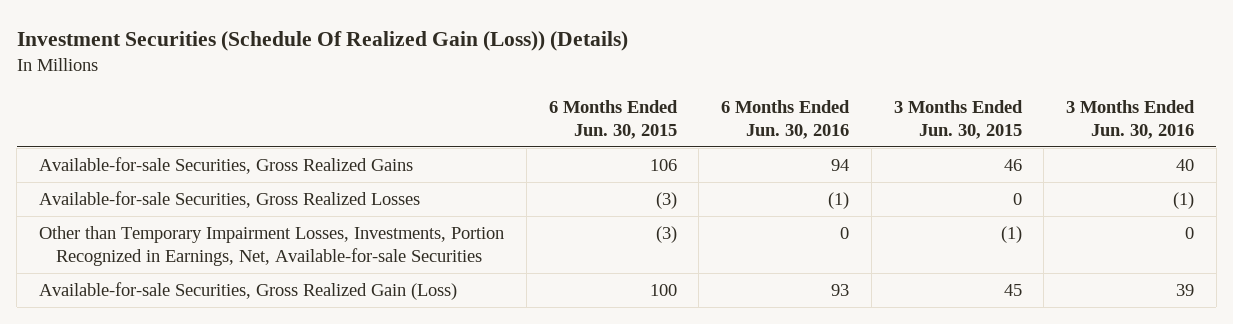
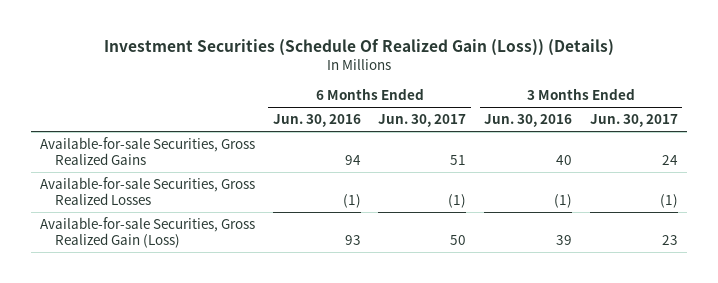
[548,99,678,140] 6 Months Ended Jun. 30, 2015 -> none
[893,99,1023,140] 3 Months Ended Jun. 30, 2015 -> none
none -> [378,113,467,127] Jun. 30, 2017
none -> [589,113,678,127] Jun. 30, 2017
[39,226,505,267] Other than Temporary Impairment Losses, Investments, Portion Recognized in Earnings, Net, Available-for-sale Securities -> none

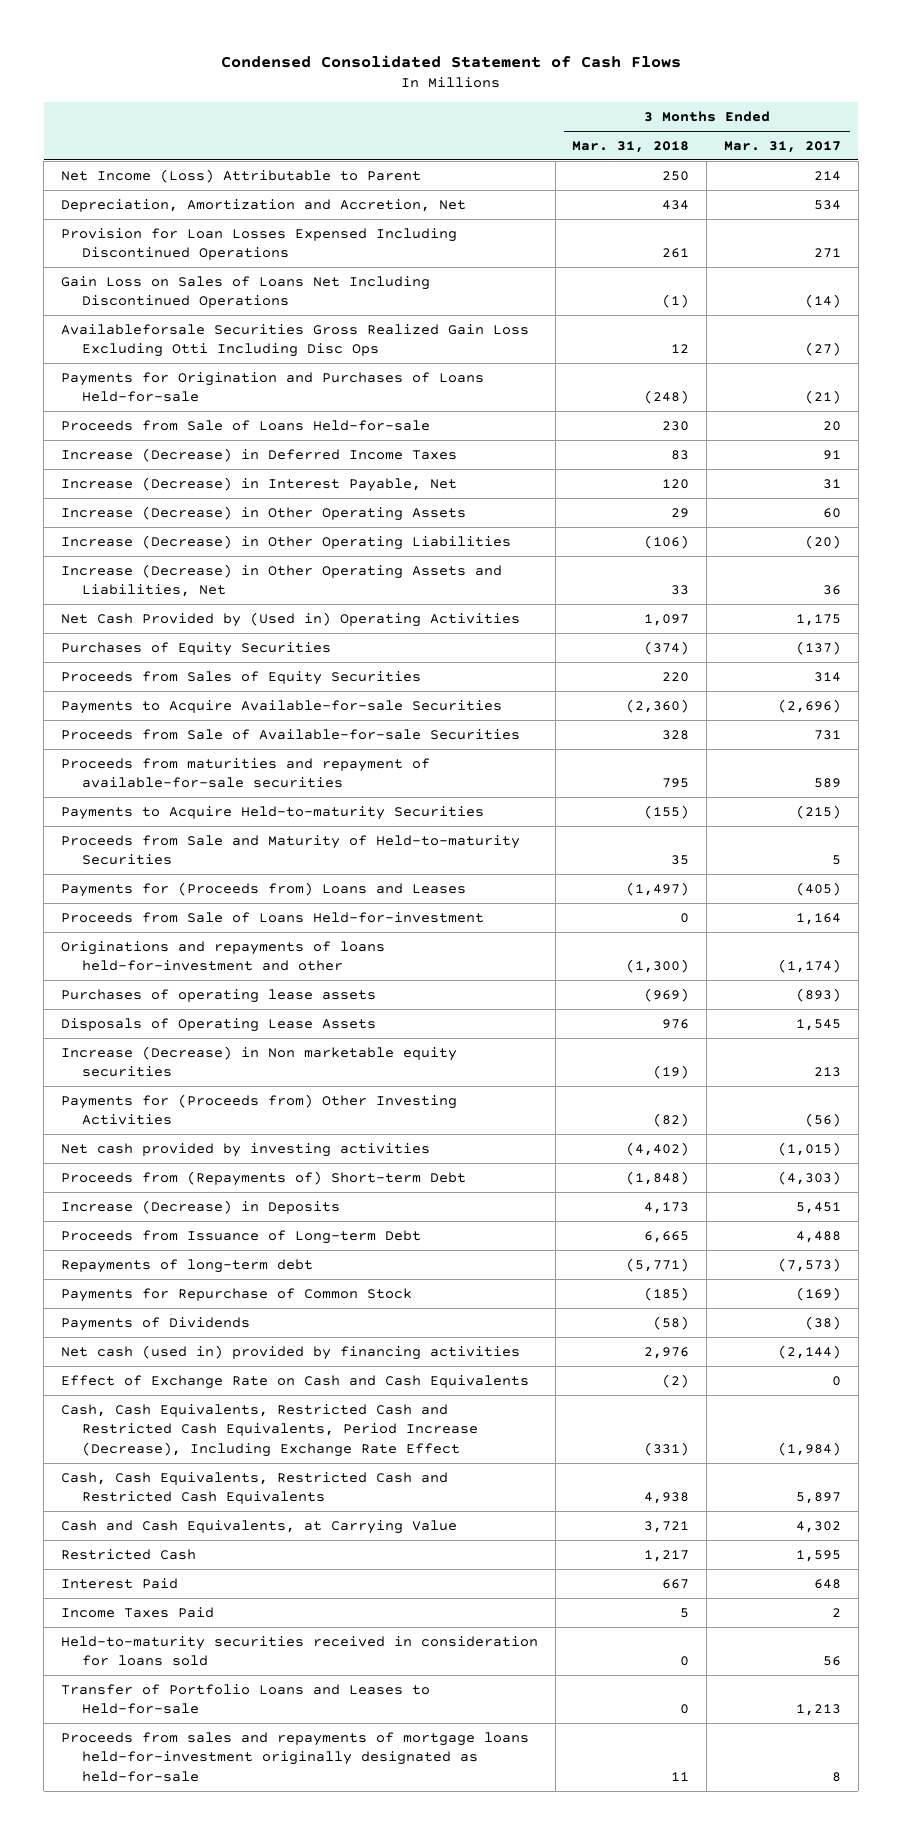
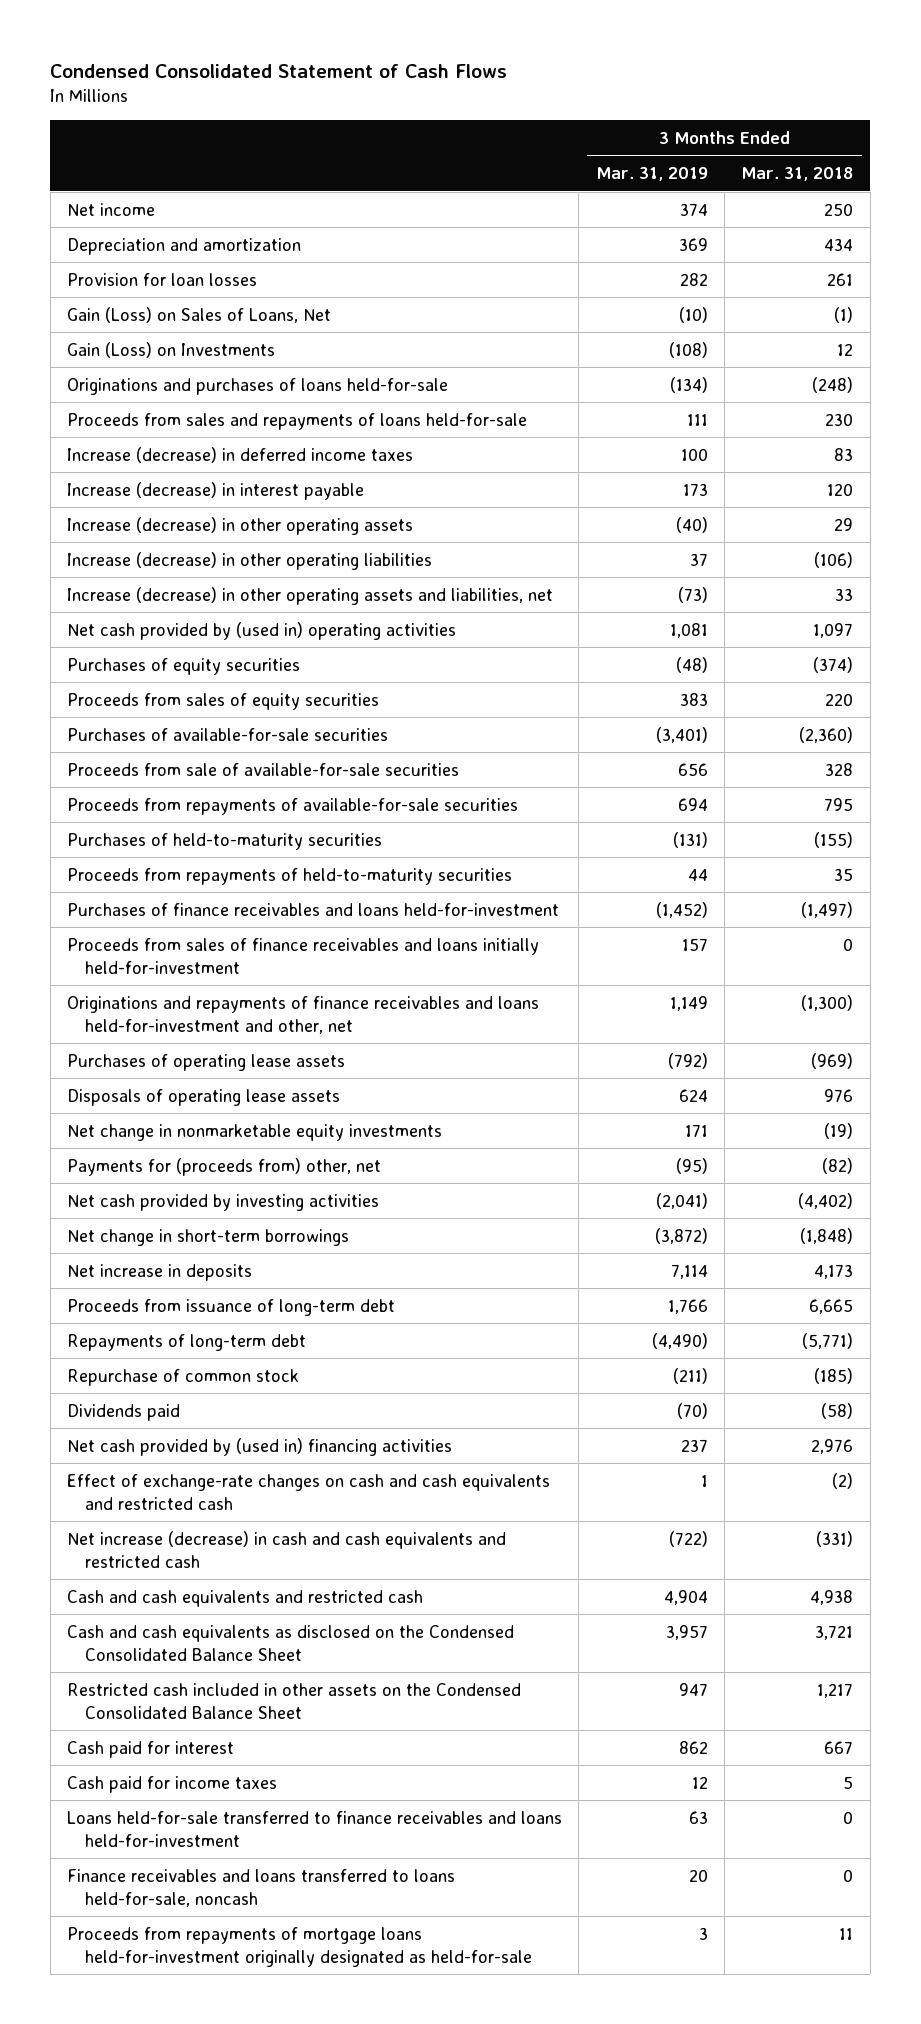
[723,140,841,153] Mar. 31, 2017 -> none
none -> [595,167,708,182] Mar. 31, 2019
[61,323,530,358] Availableforsale Securities Gross Realized Gain Loss Excluding Otti Including Disc Ops -> none
[61,168,422,183] Net Income (Loss) Attributable to Parent -> [67,202,156,216] Net income
[61,198,467,212] Depreciation, Amortization and Accretion, Net -> [67,237,302,255] Depreciation and amortization
[61,227,458,261] Provision for Loan Losses Expensed Including Discontinued Operations -> [67,272,258,286] Provision for loan losses
[61,275,431,309] Gain Loss on Sales of Loans Net Including Discontinued Operations -> [67,306,332,323] Gain (Loss) on Sales of Loans, Net
none -> [67,341,276,358] Gain (Loss) on Investments
[61,371,485,403] Payments for Origination and Purchases of Loans Held-for-sale -> [67,377,449,395] Originations and purchases of loans held-for-sale
[61,419,431,431] Proceeds from Sale of Loans Held-for-sale -> [67,412,528,430] Proceeds from sales and repayments of loans held-for-sale
[61,447,458,462] Increase (Decrease) in Deferred Income Taxes -> [67,446,414,463] Increase (decrease) in deferred income taxes
[61,476,458,492] Increase (Decrease) in Interest Payable, Net -> [67,481,365,500] Increase (decrease) in interest payable
[61,505,467,521] Increase (Decrease) in Other Operating Assets -> [67,516,414,535] Increase (decrease) in other operating assets
[61,534,512,550] Increase (Decrease) in Other Operating Liabilities -> [67,551,433,570] Increase (decrease) in other operating liabilities
[61,563,503,598] Increase (Decrease) in Other Operating Assets and Liabilities, Net -> [67,586,554,605] Increase (decrease) in other operating assets and liabilities, net
[61,611,521,627] Net Cash Provided by (Used in) Operating Activities -> [67,621,457,640] Net cash provided by (used in) operating activities
[61,641,332,656] Purchases of Equity Securities -> [67,657,301,675] Purchases of equity securities
[61,670,422,685] Proceeds from Sales of Equity Securities -> [67,692,380,710] Proceeds from sales of equity securities
[61,699,503,714] Payments to Acquire Available-for-sale Securities -> [67,727,389,741] Purchases of available-for-sale securities
[61,728,521,740] Proceeds from Sale of Available-for-sale Securities -> [67,762,460,776] Proceeds from sale of available-for-sale securities
[61,757,431,789] Proceeds from maturities and repayment of available-for-sale securities -> [67,797,519,815] Proceeds from repayments of available-for-sale securities
[61,805,485,820] Payments to Acquire Held-to-maturity Securities -> [67,832,383,850] Purchases of held-to-maturity securities
[61,834,521,866] Proceeds from Sale and Maturity of Held-to-maturity Securities -> [67,867,513,885] Proceeds from repayments of held-to-maturity securities
[61,881,467,897] Payments for (Proceeds from) Loans and Leases -> [67,902,560,916] Purchases of finance receivables and loans held-for-investment
[61,911,485,923] Proceeds from Sale of Loans Held-for-investment -> [67,937,540,974] Proceeds from sales of finance receivables and loans initially held-for-investment
[61,940,386,972] Originations and repayments of loans held-for-investment and other -> [67,995,540,1034] Originations and repayments of finance receivables and loans held-for-investment and other, net
[61,1017,377,1032] Disposals of Operating Lease Assets -> [67,1088,341,1106] Disposals of operating lease assets
[61,1045,458,1078] Increase (Decrease) in Non marketable equity securities -> [67,1123,443,1141] Net change in nonmarketable equity investments
[61,1093,458,1126] Payments for (Proceeds from) Other Investing Activities -> [67,1157,382,1176] Payments for (proceeds from) other, net
[61,1170,467,1186] Proceeds from (Repayments of) Short-term Debt -> [67,1228,350,1246] Net change in short-term borrowings
[61,1199,341,1214] Increase (Decrease) in Deposits -> [67,1263,253,1281] Net increase in deposits
[61,1229,422,1244] Proceeds from Issuance of Long-term Debt -> [67,1298,396,1316] Proceeds from issuance of long-term debt
[61,1635,539,1667] Held-to-maturity securities received in consideration for loans sold -> none
[61,1287,413,1302] Payments for Repurchase of Common Stock -> [67,1368,300,1386] Repurchase of common stock
[61,1316,251,1331] Payments of Dividends -> [67,1403,181,1421] Dividends paid
[61,1344,521,1360] Net cash (used in) provided by financing activities -> [67,1437,453,1456] Net cash provided by (used in) financing activities
[61,1374,530,1389] Effect of Exchange Rate on Cash and Cash Equivalents -> [67,1473,551,1510] Effect of exchange-rate changes on cash and cash equivalents and restricted cash
[61,1403,479,1457] Cash, Cash Equivalents, Restricted Cash and Restricted Cash Equivalents, Period Increase (Decrease), Including Exchange Rate Effect -> [67,1530,507,1568] Net increase (decrease) in cash and cash equivalents and restricted cash
[61,1471,449,1505] Cash, Cash Equivalents, Restricted Cash and Restricted Cash Equivalents -> [67,1589,424,1607] Cash and cash equivalents and restricted cash
[61,1519,458,1534] Cash and Cash Equivalents, at Carrying Value -> [67,1624,515,1661] Cash and cash equivalents as disclosed on the Condensed Consolidated Balance Sheet
[61,1548,197,1560] Restricted Cash -> [67,1682,522,1719] Restricted cash included in other assets on the Condensed Consolidated Balance Sheet
[61,1577,179,1589] Interest Paid -> [67,1740,235,1758] Cash paid for interest
[61,1606,215,1618] Income Taxes Paid -> [67,1775,278,1793] Cash paid for income taxes
none -> [67,1810,563,1847] Loans held-for-sale transferred to finance receivables and loans held-for-investment
[61,1683,431,1715] Transfer of Portfolio Loans and Leases to Held-for-sale -> [67,1868,456,1907] Finance receivables and loans transferred to loans held-for-sale, noncash
[61,1731,530,1782] Proceeds from sales and repayments of mortgage loans held-for-investment originally designated as held-for-sale -> [67,1926,533,1967] Proceeds from repayments of mortgage loans held-for-investment originally designated as held-for-sale

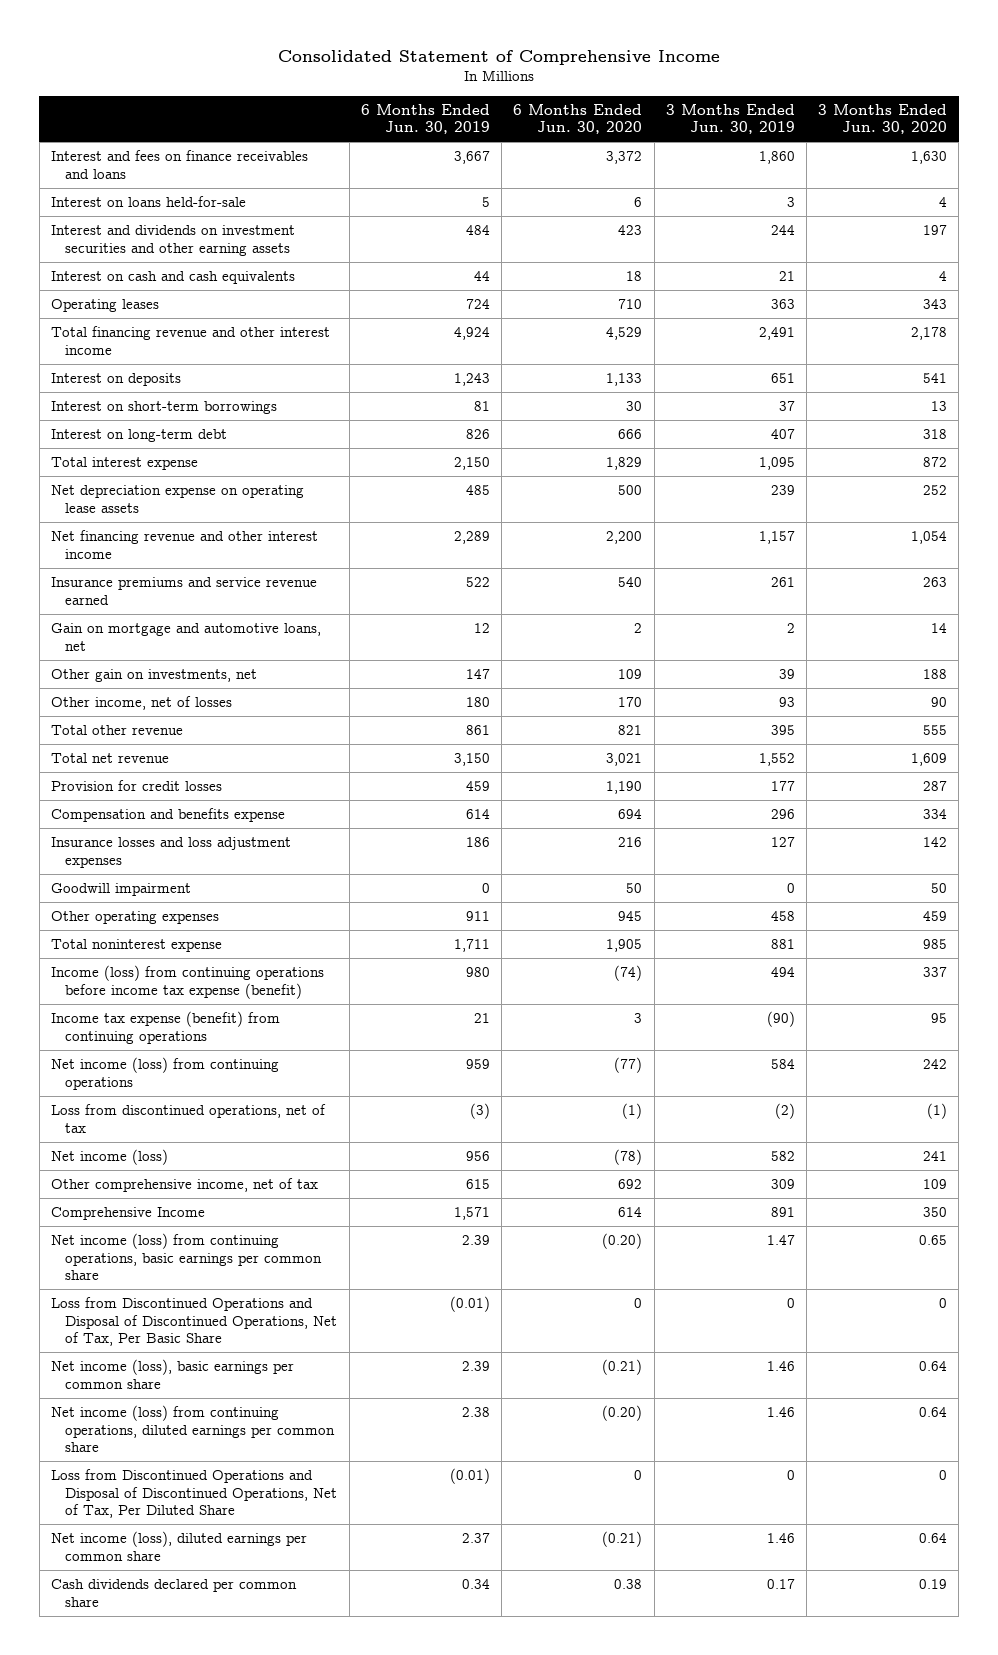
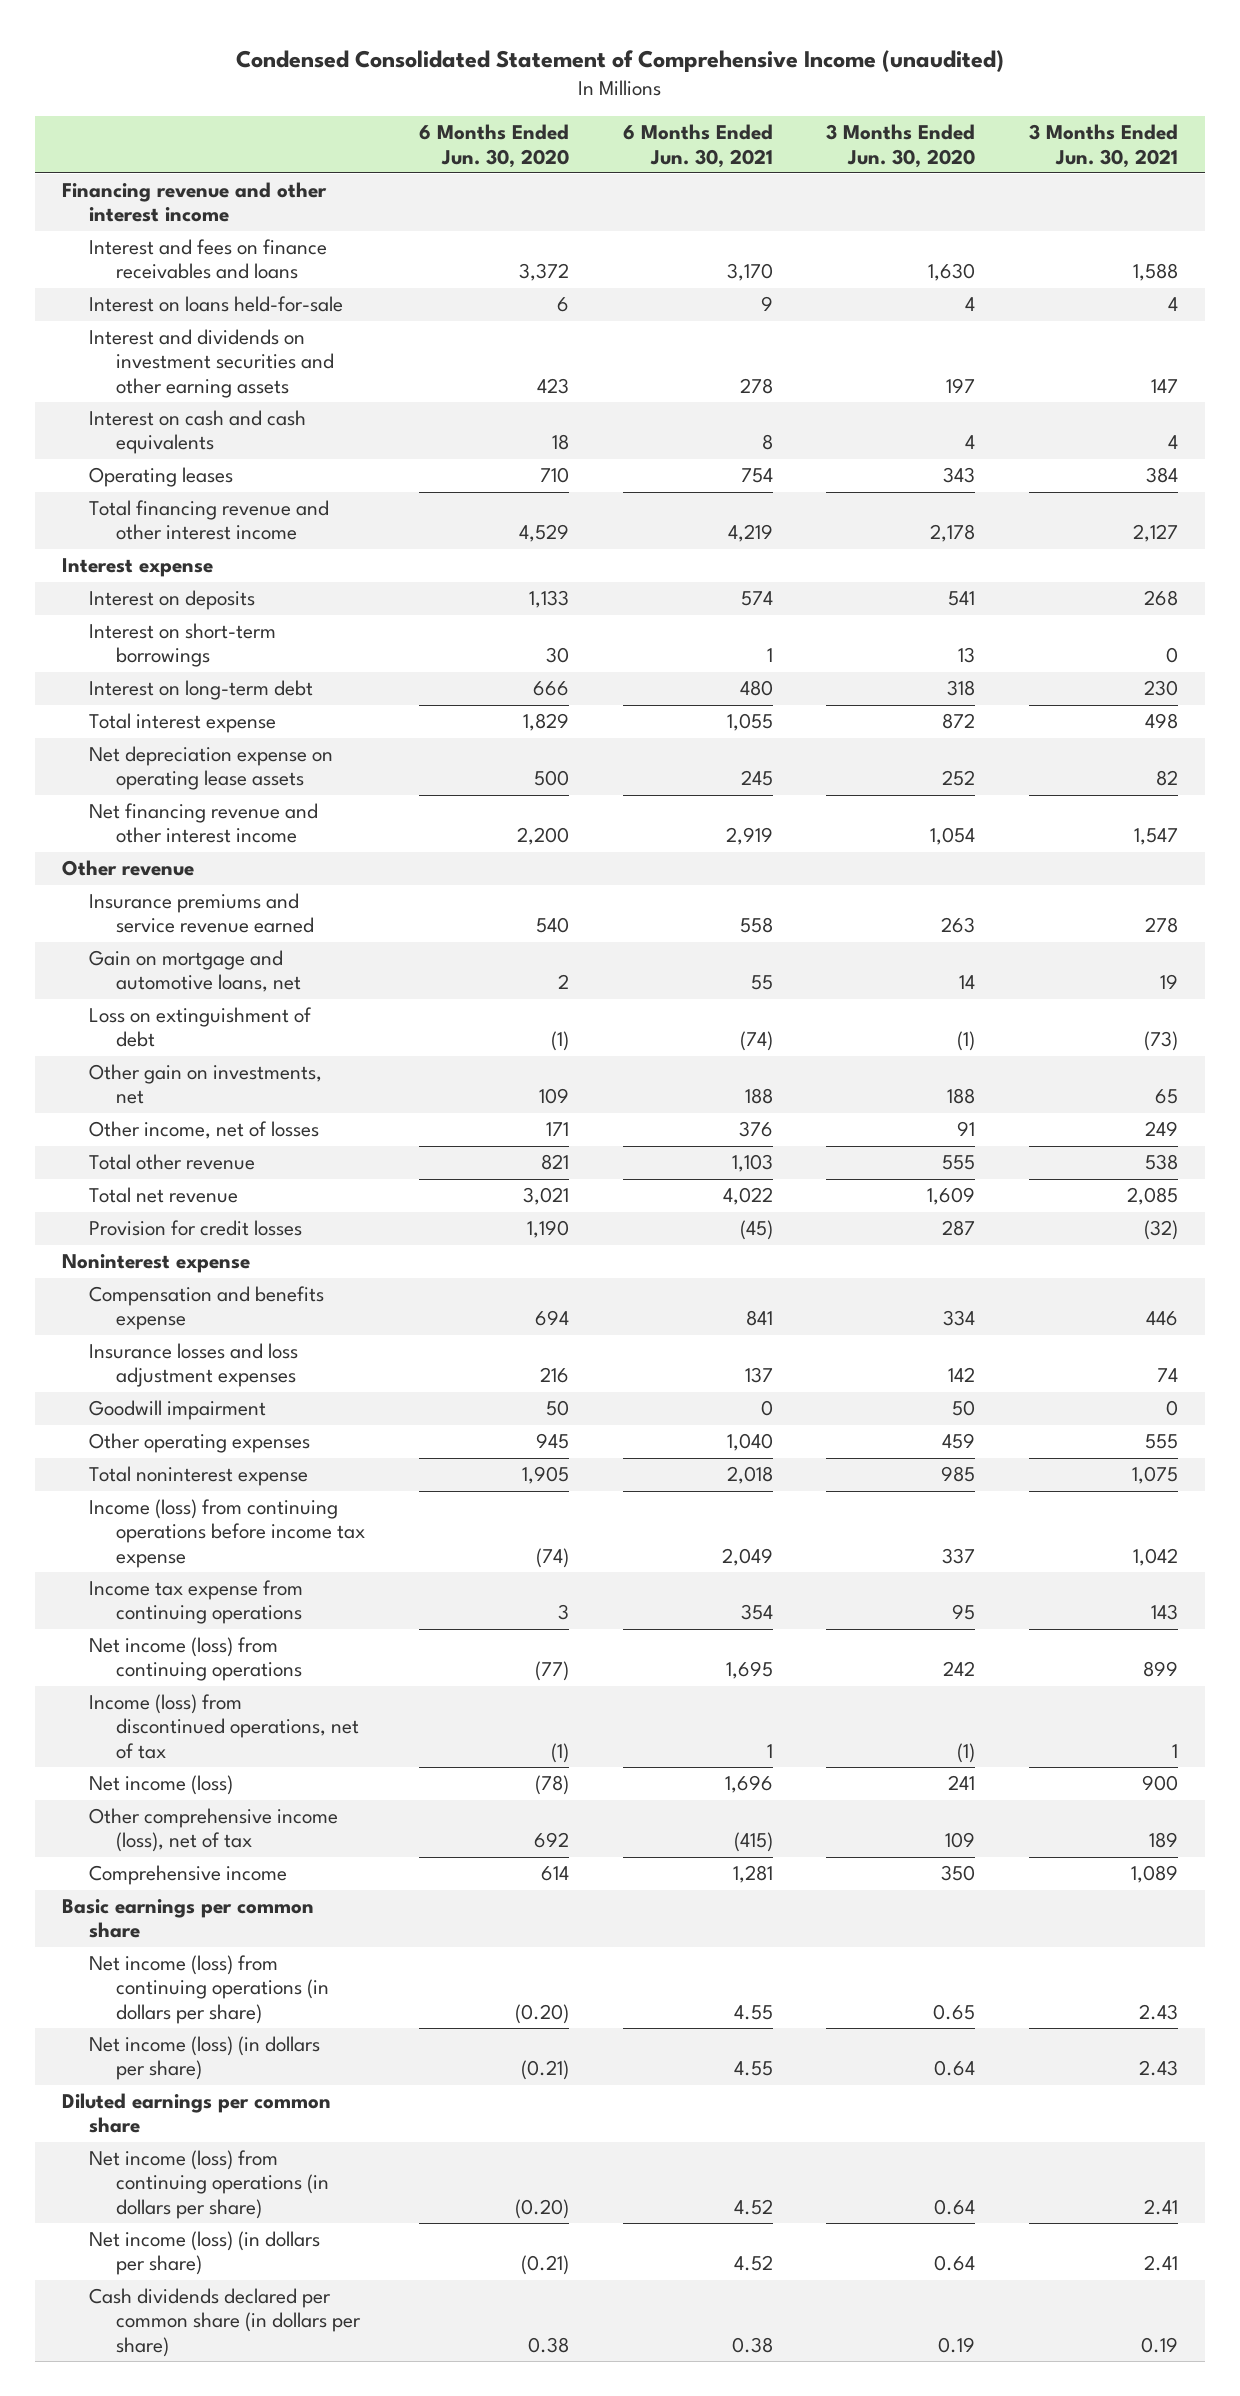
[278,49,721,65] Consolidated Statement of Comprehensive Income -> [235,50,1004,73] Condensed Consolidated Statement of Comprehensive Income (unaudited)
[360,103,490,135] 6 Months Ended Jun. 30, 2019 -> none
[665,103,795,135] 3 Months Ended Jun. 30, 2019 -> none
none -> [622,124,773,168] 6 Months Ended Jun. 30, 2021
none -> [1029,124,1179,168] 3 Months Ended Jun. 30, 2021
none -> [61,182,327,223] Financing revenue and other interest income
none -> [61,558,213,578] Interest expense
none -> [61,860,194,877] Other revenue
none -> [89,1007,313,1048] Loss on extinguishment of debt
[618,697,643,708] 170 -> [546,1122,570,1137] 171
[931,697,948,708] 90 -> [957,1121,976,1137] 91
none -> [61,1254,250,1274] Noninterest expense
[50,965,324,999] Income (loss) from continuing operations before income tax expense (benefit) -> [89,1499,366,1568] Income (loss) from continuing operations before income tax expense
[50,1011,280,1044] Income tax expense (benefit) from continuing operations -> [89,1580,304,1625] Income tax expense from continuing operations
[50,1104,326,1133] Loss from discontinued operations, net of tax -> [89,1694,360,1759] Income (loss) from discontinued operations, net of tax
[50,1297,338,1347] Loss from Discontinued Operations and Disposal of Discontinued Operations, Net of Tax, Per Basic Share -> none
[50,1469,338,1519] Loss from Discontinued Operations and Disposal of Discontinued Operations, Net of Tax, Per Diluted Share -> none
[50,1178,318,1193] Other comprehensive income, net of tax -> [89,1808,339,1853] Other comprehensive income (loss), net of tax
[50,1207,205,1221] Comprehensive Income -> [89,1865,288,1886] Comprehensive income
none -> [61,1899,314,1939] Basic earnings per common share
[50,1233,323,1281] Net income (loss) from continuing operations, basic earnings per common share -> [89,1955,330,2024] Net income (loss) from continuing operations (in dollars per share)
[50,1359,294,1389] Net income (loss), basic earnings per common share -> [89,2036,321,2081] Net income (loss) (in dollars per share)
none -> [61,2093,331,2134] Diluted earnings per common share
[50,1405,336,1453] Net income (loss) from continuing operations, diluted earnings per common share -> [89,2150,330,2219] Net income (loss) from continuing operations (in dollars per share)
[50,1531,307,1561] Net income (loss), diluted earnings per common share -> [89,2231,321,2276] Net income (loss) (in dollars per share)
[50,1579,297,1607] Cash dividends declared per common share -> [89,2288,362,2357] Cash dividends declared per common share (in dollars per share)

